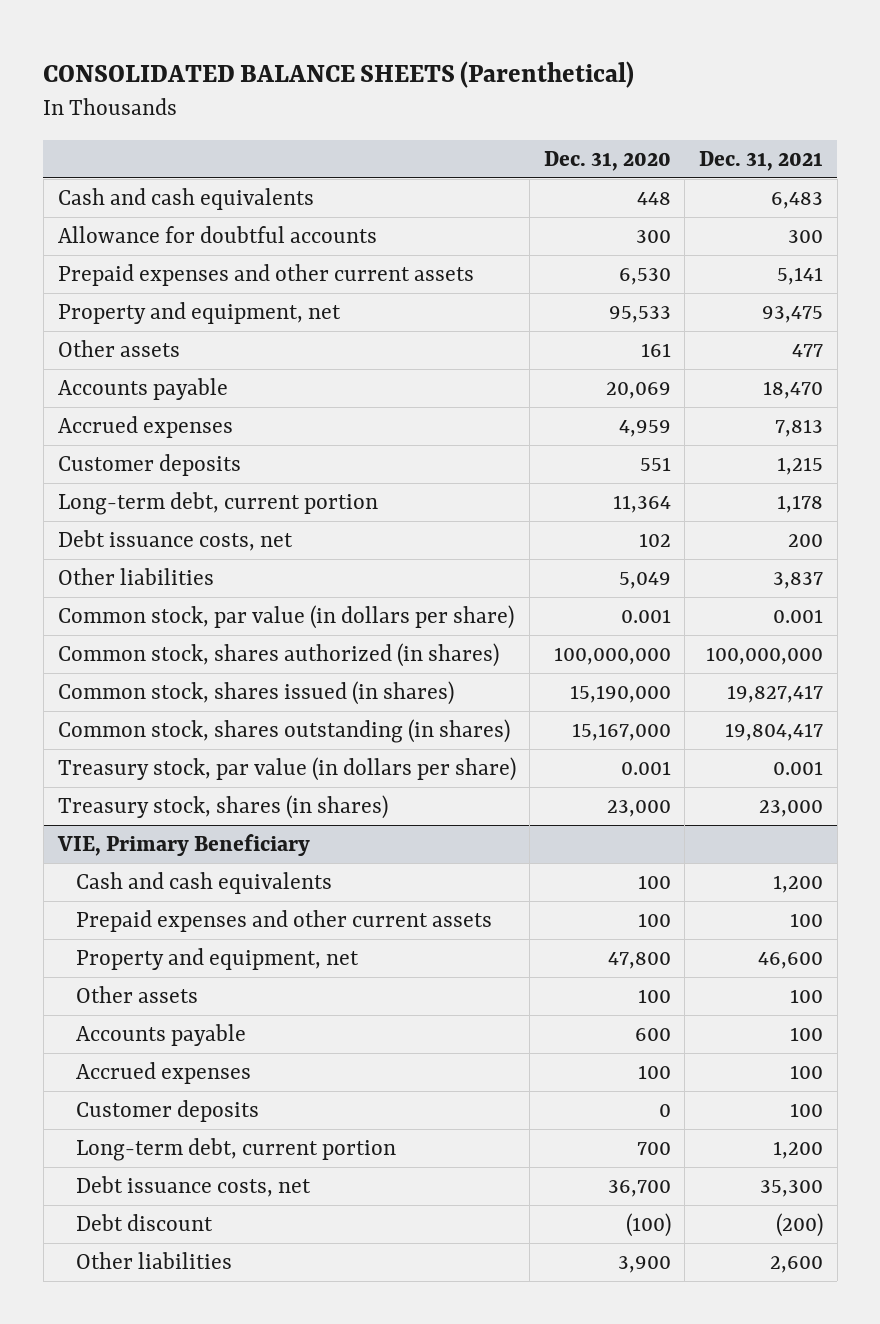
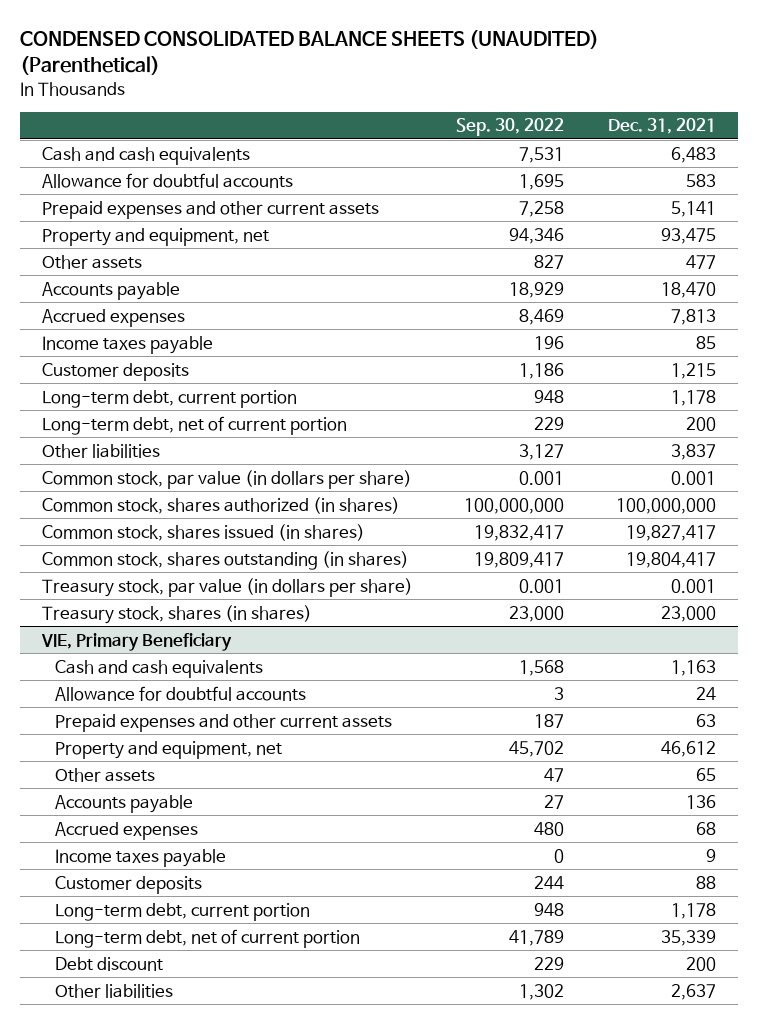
[43,60,635,88] CONSOLIDATED BALANCE SHEETS (Parenthetical) -> [20,30,600,76] CONDENSED CONSOLIDATED BALANCE SHEETS (UNAUDITED) (Parenthetical)
[543,150,671,171] Dec. 31, 2020 -> none
none -> [456,118,565,137] Sep. 30, 2022
[787,229,823,243] 300 -> [685,173,716,187] 583
none -> [41,335,213,354] Income taxes payable
[57,529,293,551] Debt issuance costs, net -> none
none -> [41,415,347,435] Long-term debt, net of current portion
[75,1175,311,1197] Debt issuance costs, net -> none
[772,874,823,893] 1,200 -> [670,659,716,676] 1,163
none -> [54,685,306,701] Allowance for doubtful accounts
[789,912,823,927] 100 -> [695,713,716,727] 63
[757,951,823,969] 46,600 -> [660,740,716,757] 46,612
[789,988,823,1003] 100 -> [695,767,716,781] 65
[789,1026,823,1041] 100 -> [685,794,716,809] 136
[789,1064,823,1079] 100 -> [695,821,716,835] 68
none -> [54,848,226,867] Income taxes payable
[789,1102,823,1117] 100 -> [695,875,716,889] 88
[772,1140,823,1159] 1,200 -> [670,902,716,919] 1,178
none -> [54,928,360,948] Long-term debt, net of current portion
[775,1212,823,1237] (200) -> [685,956,716,971] 200
[769,1255,823,1273] 2,600 -> [670,983,716,1000] 2,637

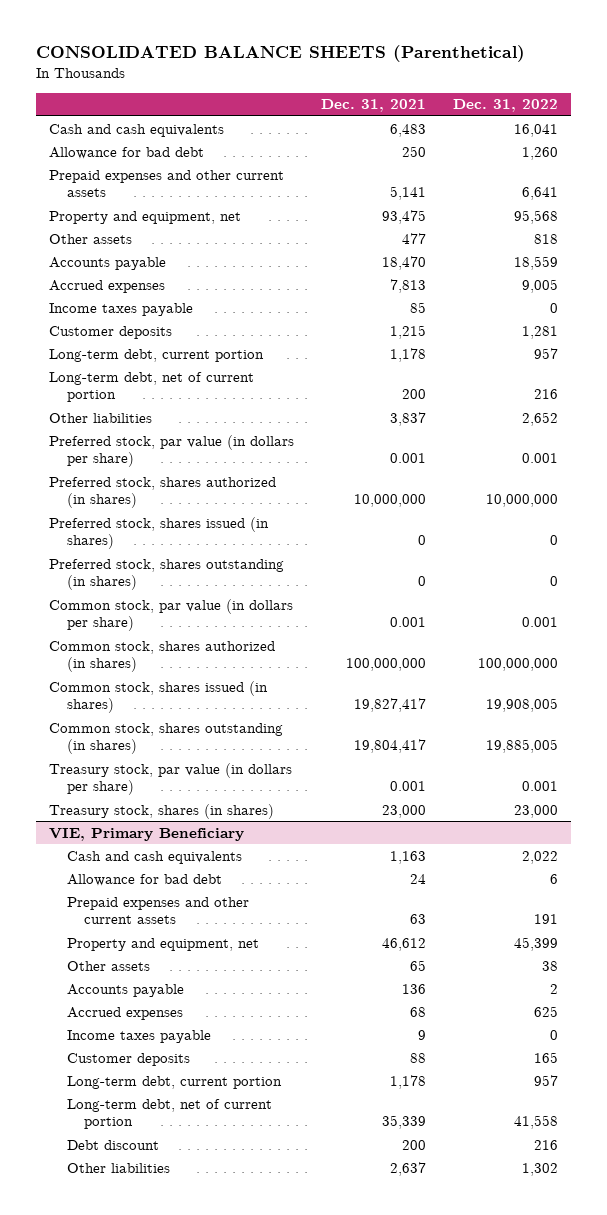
[20,30,600,76] CONDENSED CONSOLIDATED BALANCE SHEETS (UNAUDITED) (Parenthetical) -> [35,45,525,63] CONSOLIDATED BALANCE SHEETS (Parenthetical)
[456,118,565,137] Sep. 30, 2022 -> none
none -> [452,99,558,113] Dec. 31, 2022
[41,172,293,188] Allowance for doubtful accounts -> [49,146,205,159] Allowance for bad debt
[685,173,716,187] 583 -> [401,145,426,157] 250
none -> [49,434,295,468] Preferred stock, par value (in dollars per share)
none -> [49,476,277,509] Preferred stock, shares authorized (in shares)
none -> [49,516,270,550] Preferred stock, shares issued (in shares)
none -> [49,558,285,591] Preferred stock, shares outstanding (in shares)
[54,685,306,701] Allowance for doubtful accounts -> [66,873,222,886] Allowance for bad debt

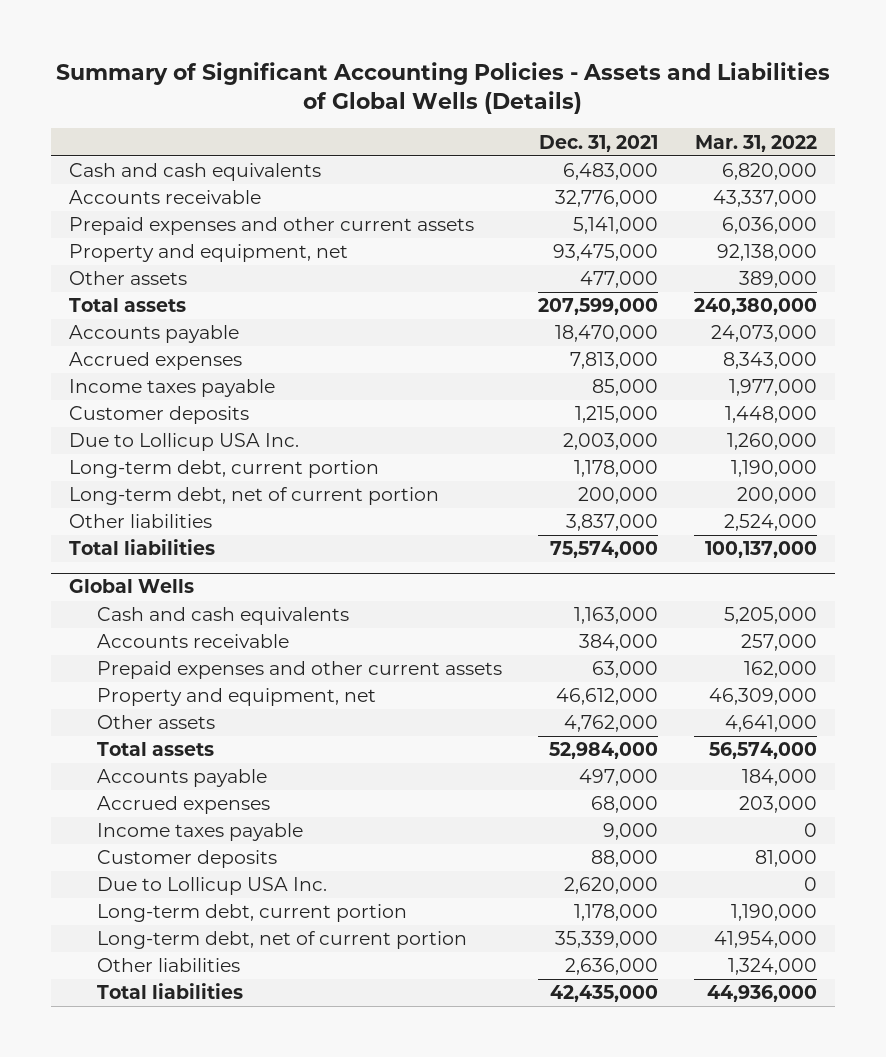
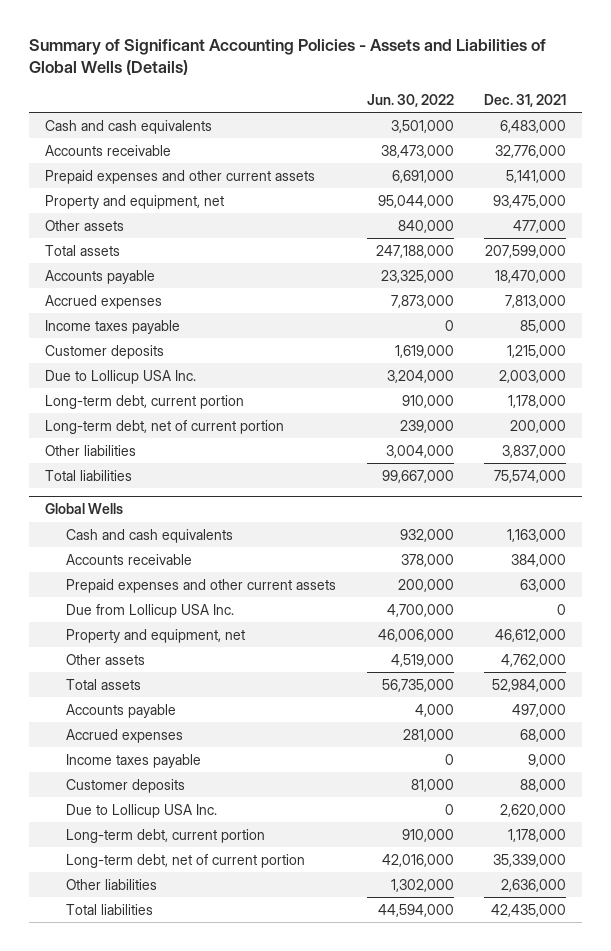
[695,134,818,152] Mar. 31, 2022 -> none
none -> [366,93,454,107] Jun. 30, 2022
none -> [65,603,234,618] Due from Lollicup USA Inc.

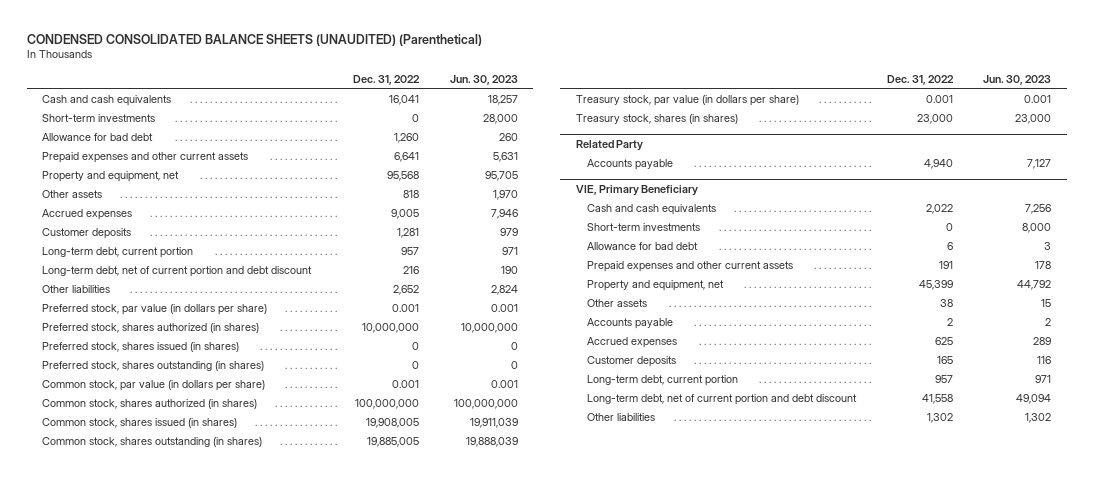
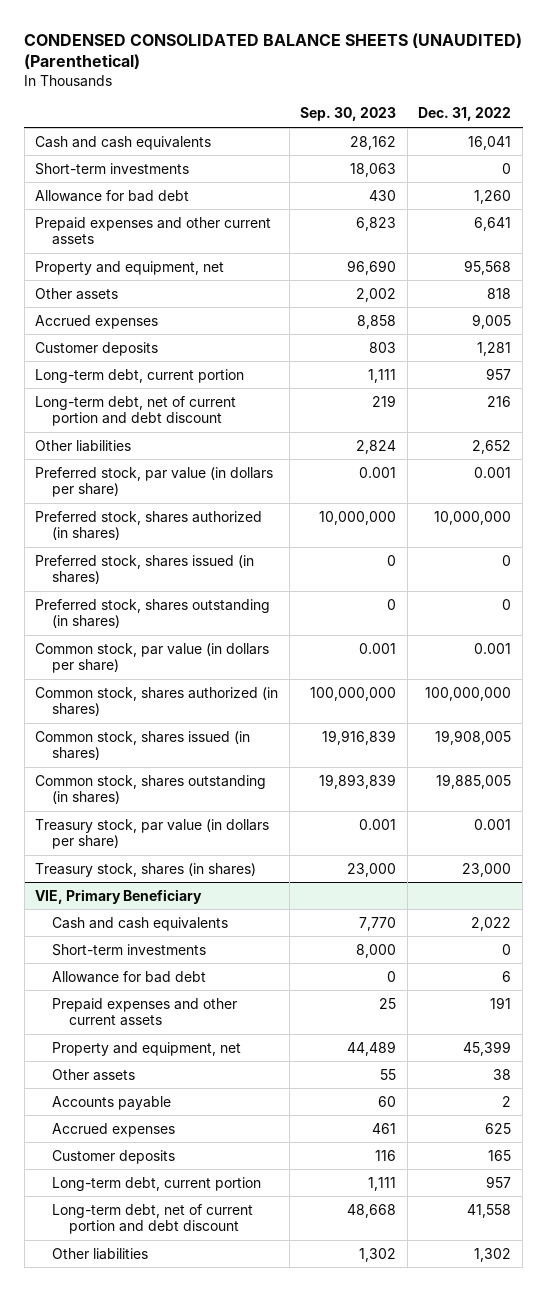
[449,74,518,85] Jun. 30, 2023 -> none
none -> [300,107,397,122] Sep. 30, 2023
[575,139,643,151] Related Party -> none
[586,158,673,170] Accounts payable -> none

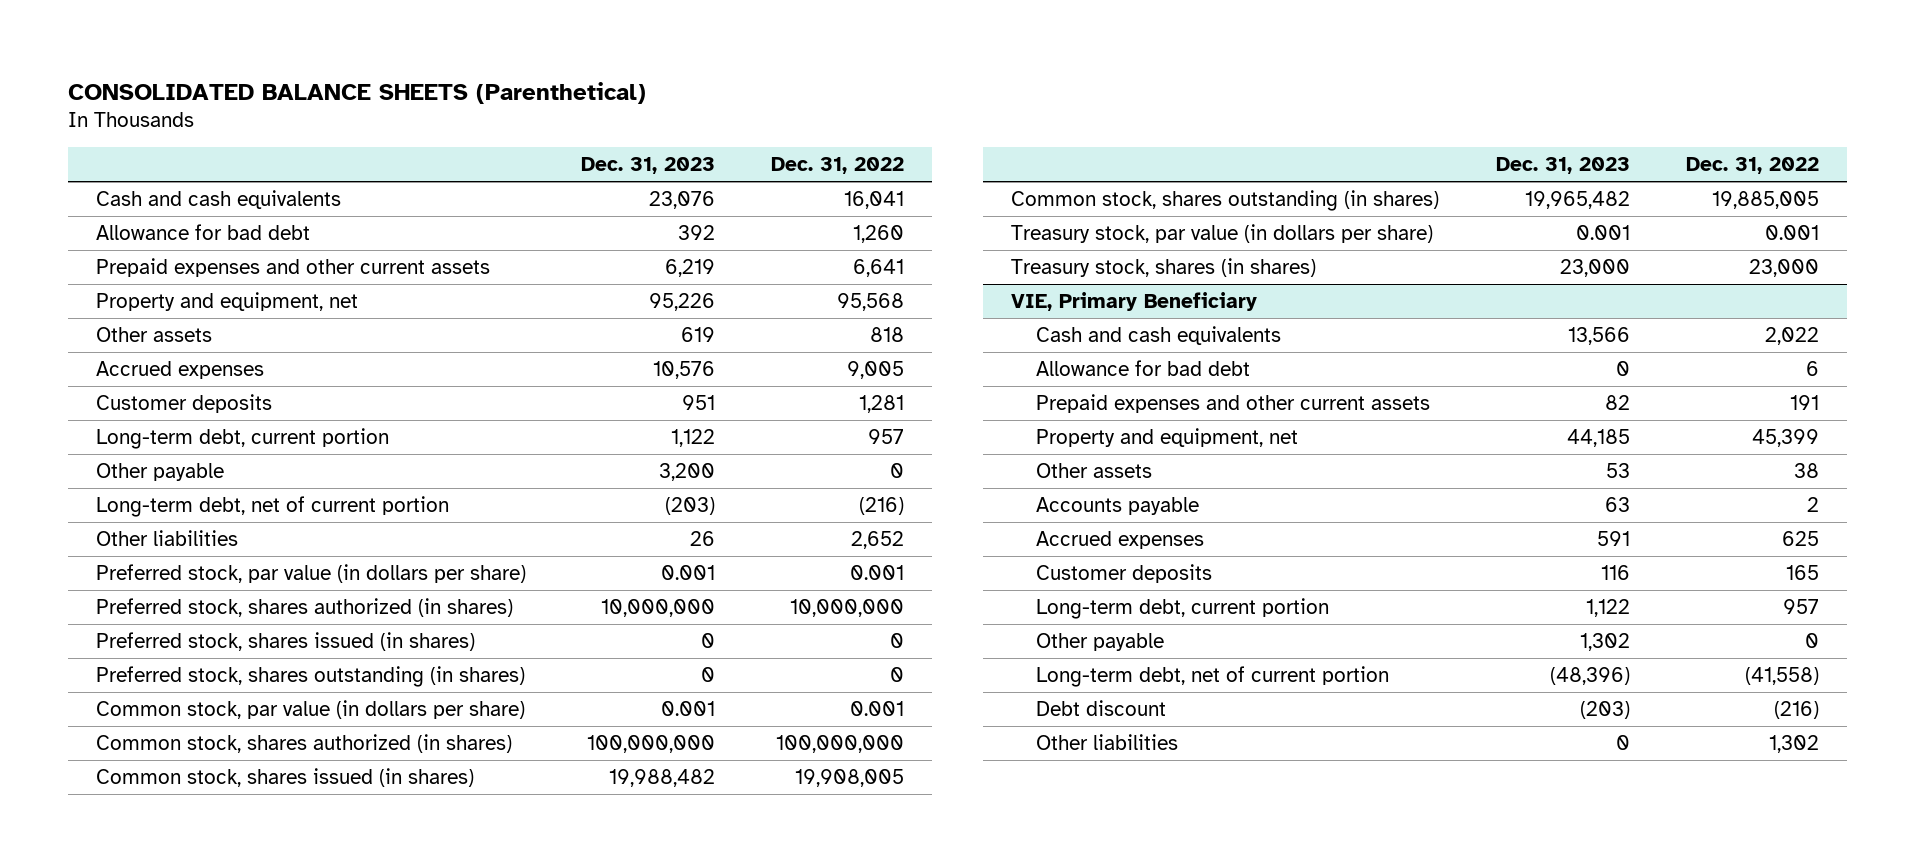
[24,32,523,70] CONDENSED CONSOLIDATED BALANCE SHEETS (UNAUDITED) (Parenthetical) -> [67,81,646,104] CONSOLIDATED BALANCE SHEETS (Parenthetical)
[300,107,397,122] Sep. 30, 2023 -> none
none -> [581,157,716,175] Dec. 31, 2023
[35,162,190,175] Short-term investments -> none
none -> [95,462,224,481] Other payable
[35,395,237,427] Long-term debt, net of current portion and debt discount -> [95,495,449,517] Long-term debt, net of current portion
[487,395,512,407] 216 -> [859,496,905,515] (216)
[51,943,206,956] Short-term investments -> none
none -> [1036,632,1165,651] Other payable
[51,1203,253,1235] Long-term debt, net of current portion and debt discount -> [1036,665,1390,687] Long-term debt, net of current portion
[467,1203,512,1218] 41,558 -> [1745,666,1820,685] (41,558)
none -> [1036,699,1167,716] Debt discount

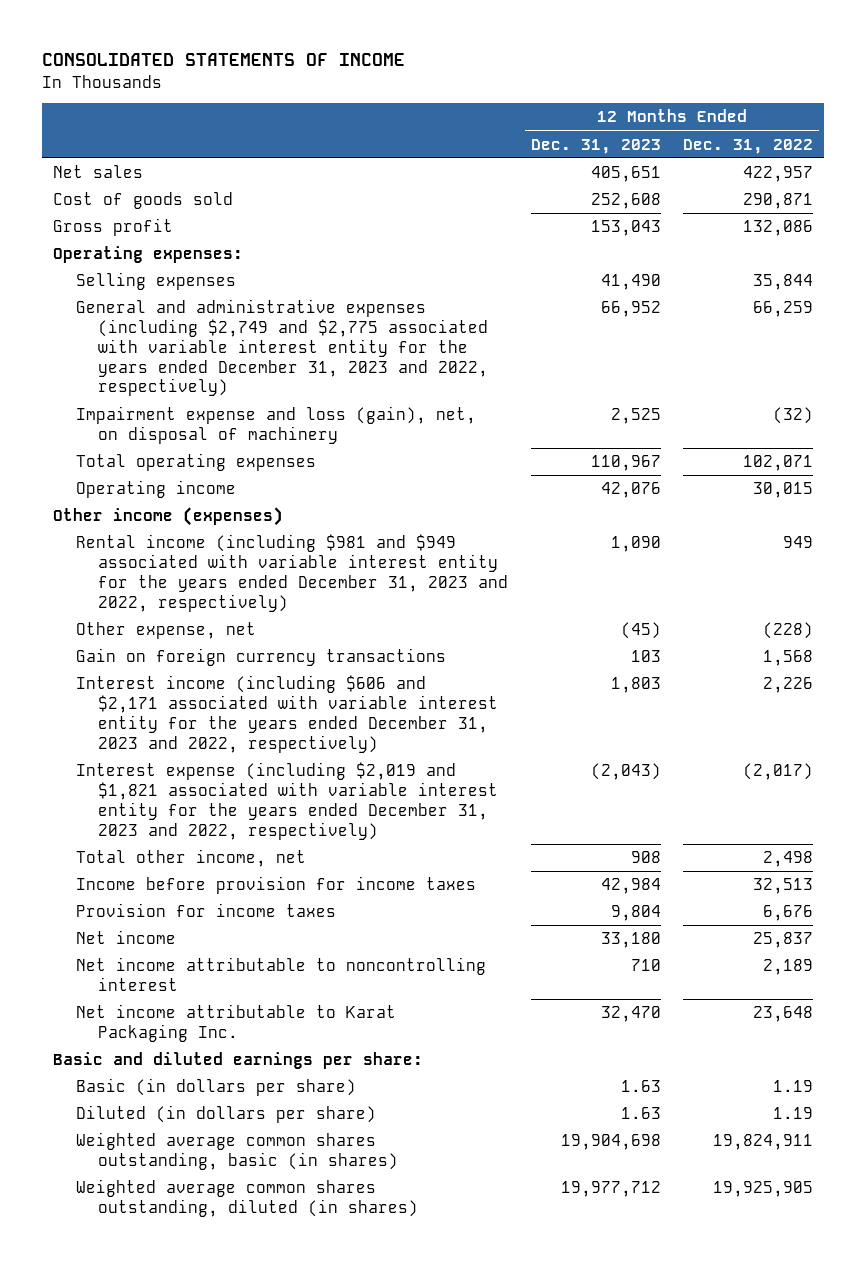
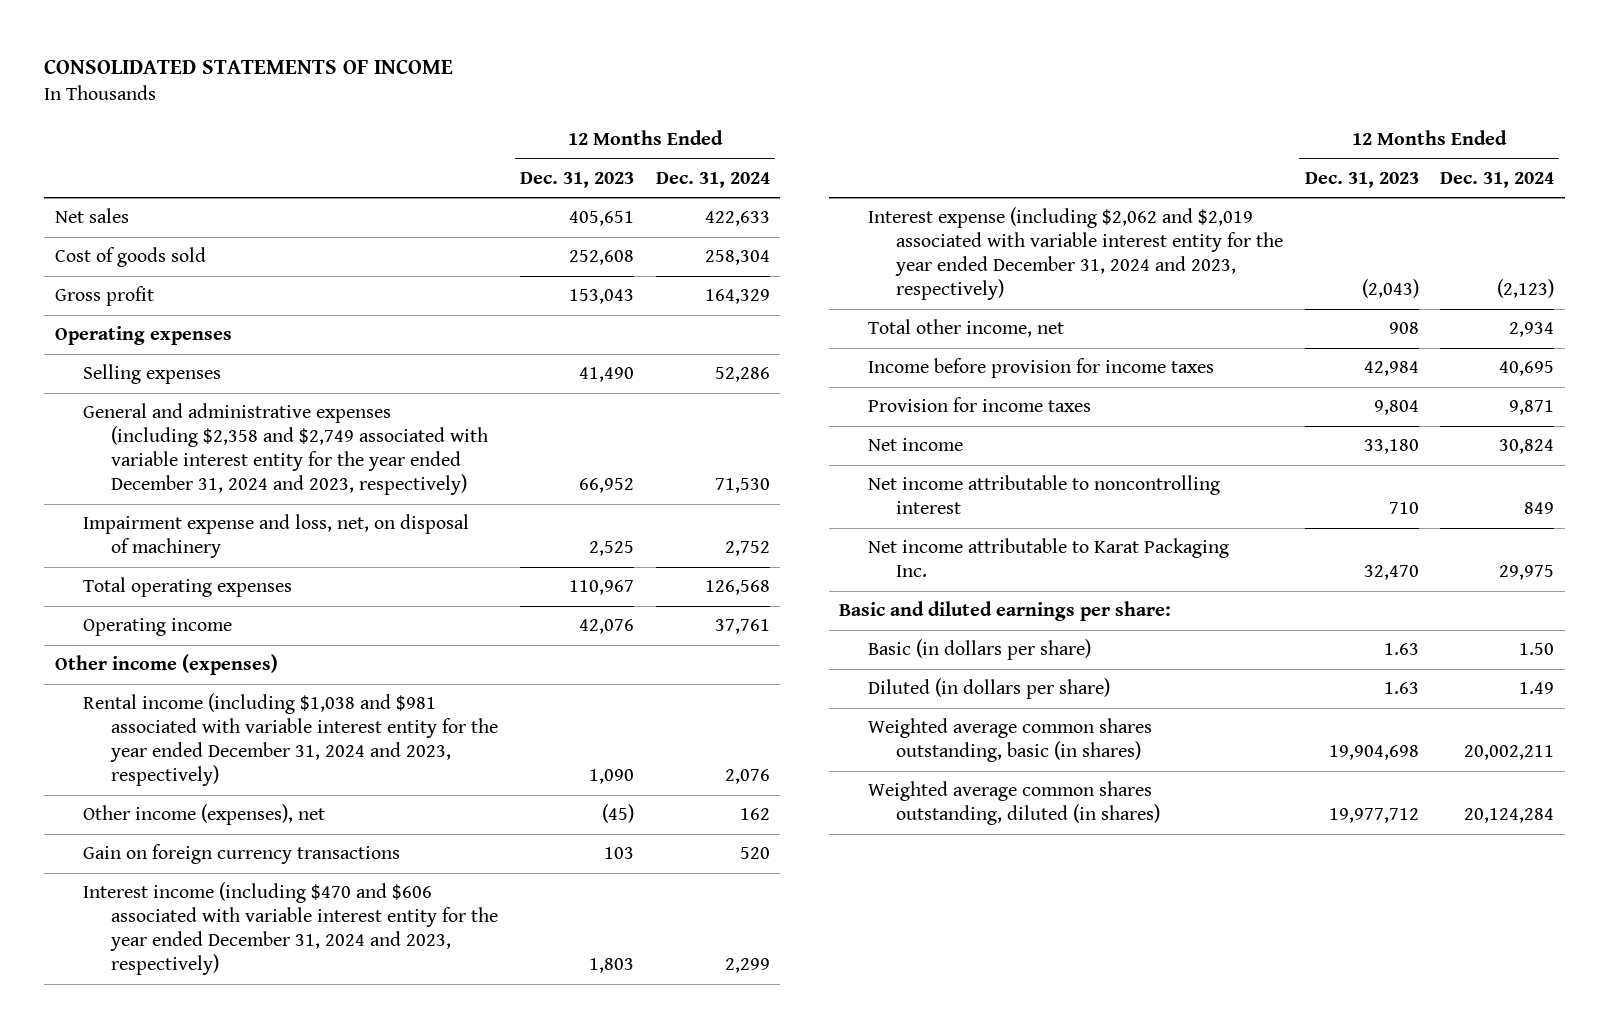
[683,138,814,154] Dec. 31, 2022 -> none
none -> [655,171,770,188] Dec. 31, 2024
[53,246,244,264] Operating expenses: -> [54,326,232,346] Operating expenses
[75,299,488,397] General and administrative expenses (including $2,749 and $2,775 associated with variable interest entity for the years ended December 31, 2023 and 2022, respectively) -> [83,403,489,496] General and administrative expenses (including $2,358 and $2,749 associated with variable interest entity for the year ended December 31, 2024 and 2023, respectively)
[75,406,476,444] Impairment expense and loss (gain), net, on disposal of machinery -> [83,514,470,559] Impairment expense and loss, net, on disposal of machinery
[75,534,508,612] Rental income (including $981 and $949 associated with variable interest entity for the years ended December 31, 2023 and 2022, respectively) -> [83,693,499,787] Rental income (including $1,038 and $981 associated with variable interest entity for the year ended December 31, 2024 and 2023, respectively)
[75,622,256,640] Other expense, net -> [83,804,326,826] Other income (expenses), net
[75,675,498,753] Interest income (including $606 and $2,171 associated with variable interest entity for the years ended December 31, 2023 and 2022, respectively) -> [83,882,499,976] Interest income (including $470 and $606 associated with variable interest entity for the year ended December 31, 2024 and 2023, respectively)
[75,762,498,840] Interest expense (including $2,019 and $1,821 associated with variable interest entity for the years ended December 31, 2023 and 2022, respectively) -> [867,207,1283,301] Interest expense (including $2,062 and $2,019 associated with variable interest entity for the year ended December 31, 2024 and 2023, respectively)

